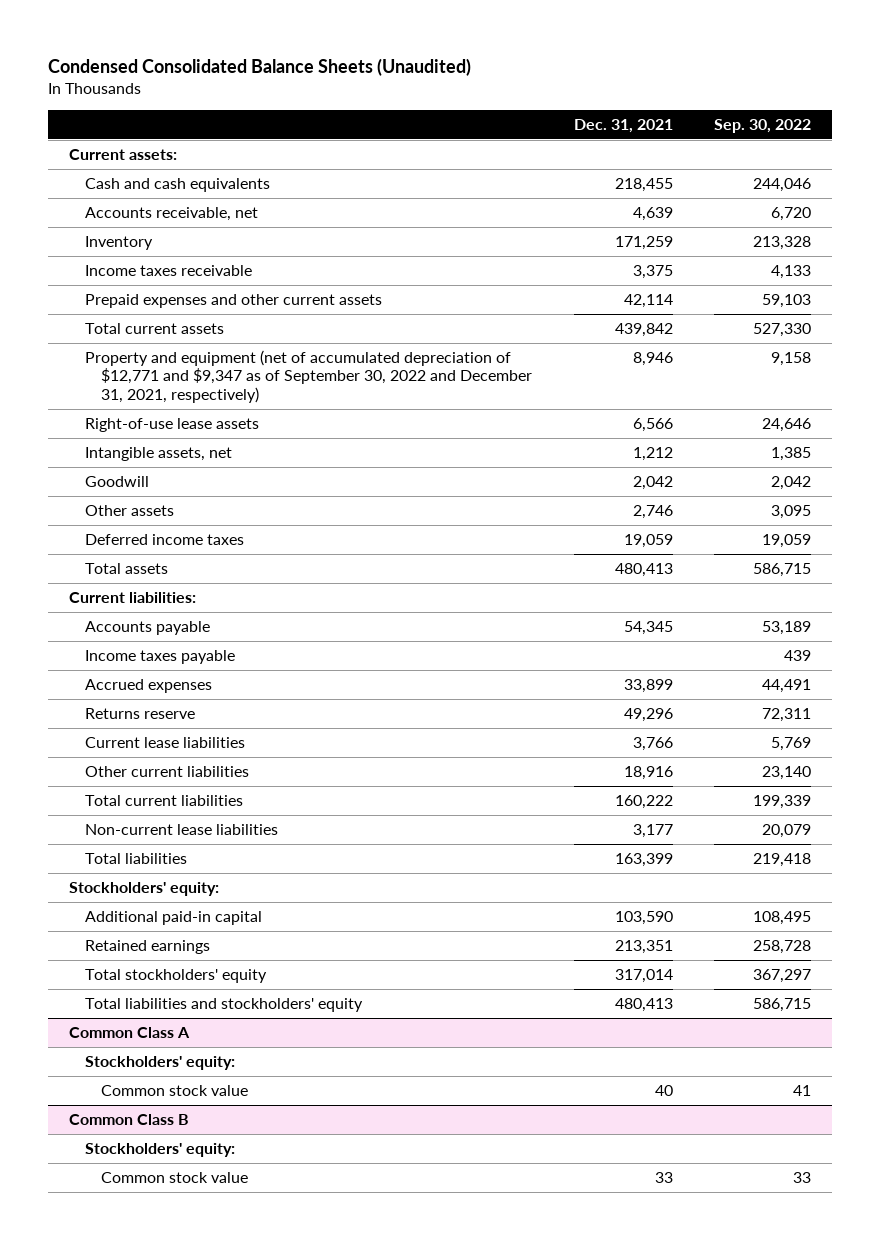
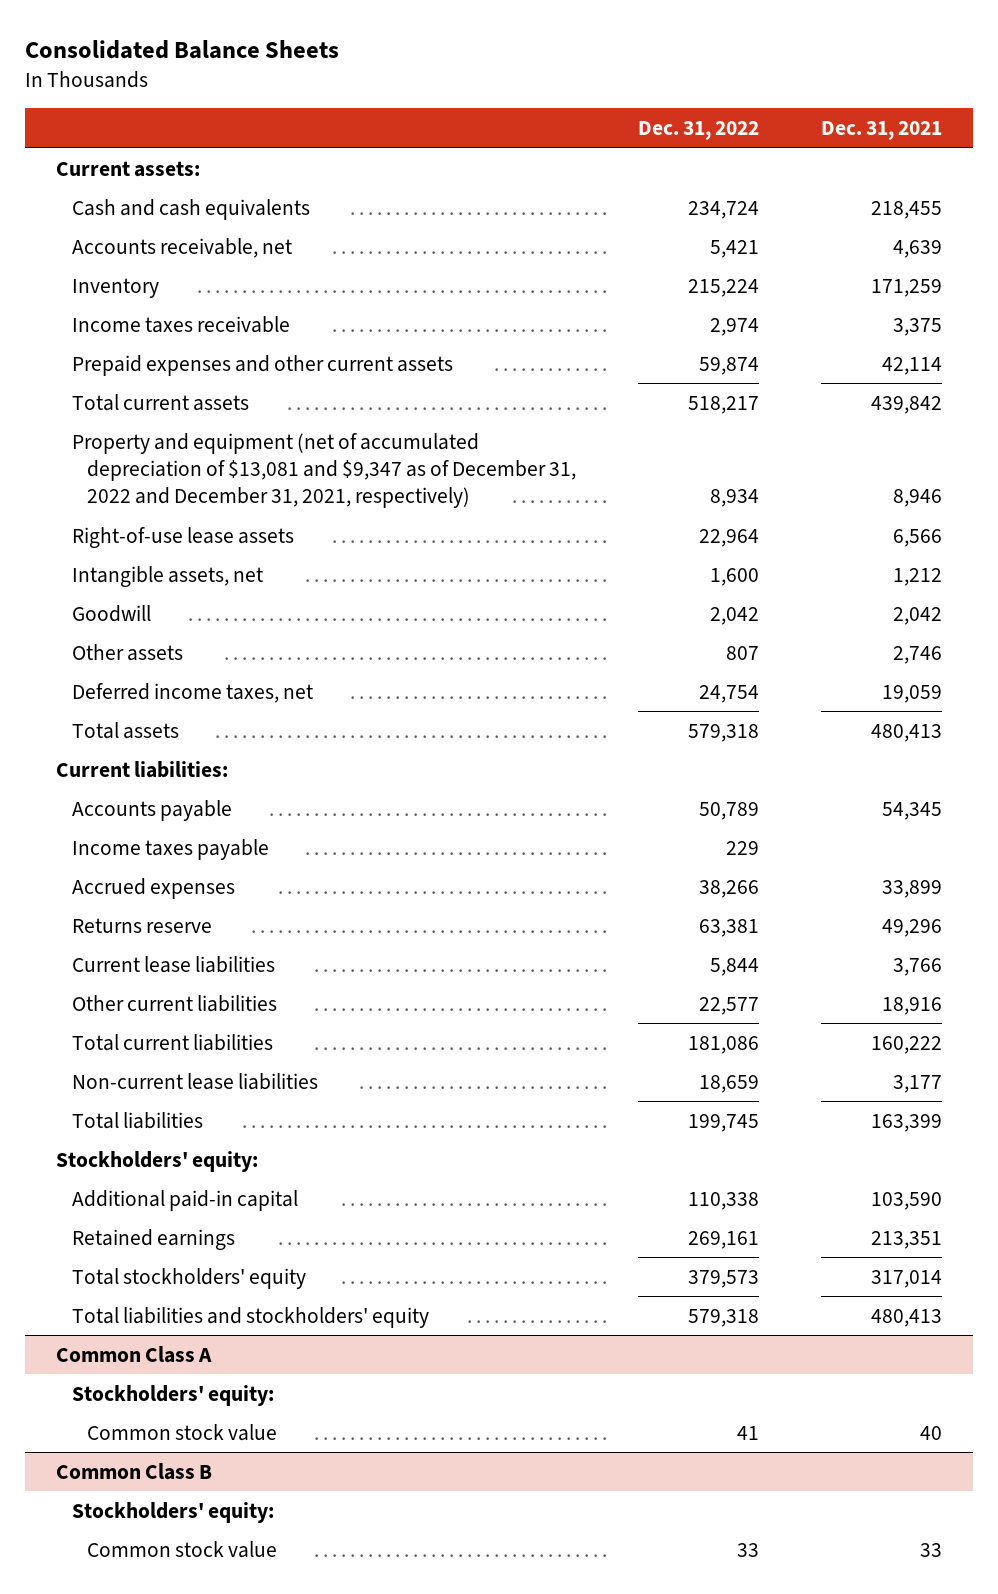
[48,57,472,76] Condensed Consolidated Balance Sheets (Unaudited) -> [25,40,340,60] Consolidated Balance Sheets
[714,119,812,134] Sep. 30, 2022 -> none
none -> [637,120,759,140] Dec. 31, 2022
[85,350,533,403] Property and equipment (net of accumulated depreciation of $12,771 and $9,347 as of September 30, 2022 and December 31, 2021, respectively) -> [71,432,576,509] Property and equipment (net of accumulated depreciation of $13,081 and $9,347 as of December 31, 2022 and December 31, 2021, respectively)
[85,534,245,546] Deferred income taxes -> [71,682,313,703] Deferred income taxes, net

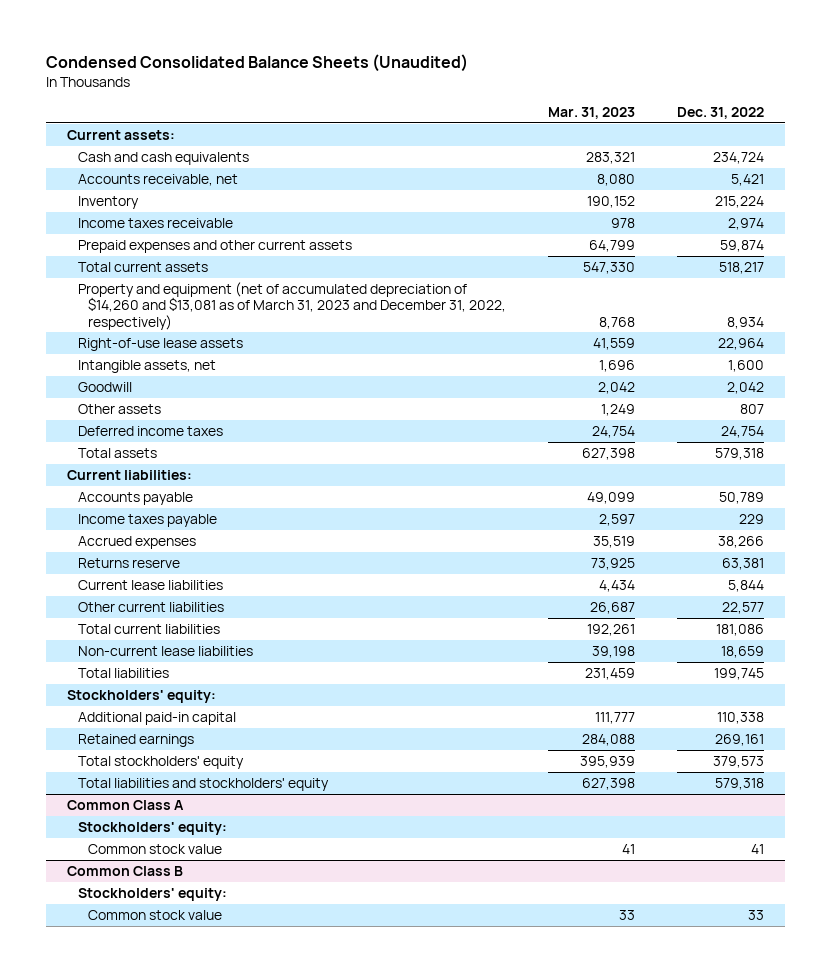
[25,40,340,60] Consolidated Balance Sheets -> [46,54,469,73] Condensed Consolidated Balance Sheets (Unaudited)
[820,120,942,140] Dec. 31, 2021 -> none
none -> [547,106,635,119] Mar. 31, 2023
[71,432,576,509] Property and equipment (net of accumulated depreciation of $13,081 and $9,347 as of December 31, 2022 and December 31, 2021, respectively) -> [77,281,507,330] Property and equipment (net of accumulated depreciation of $14,260 and $13,081 as of March 31, 2023 and December 31, 2022, respectively)
[71,682,313,703] Deferred income taxes, net -> [77,425,223,436] Deferred income taxes

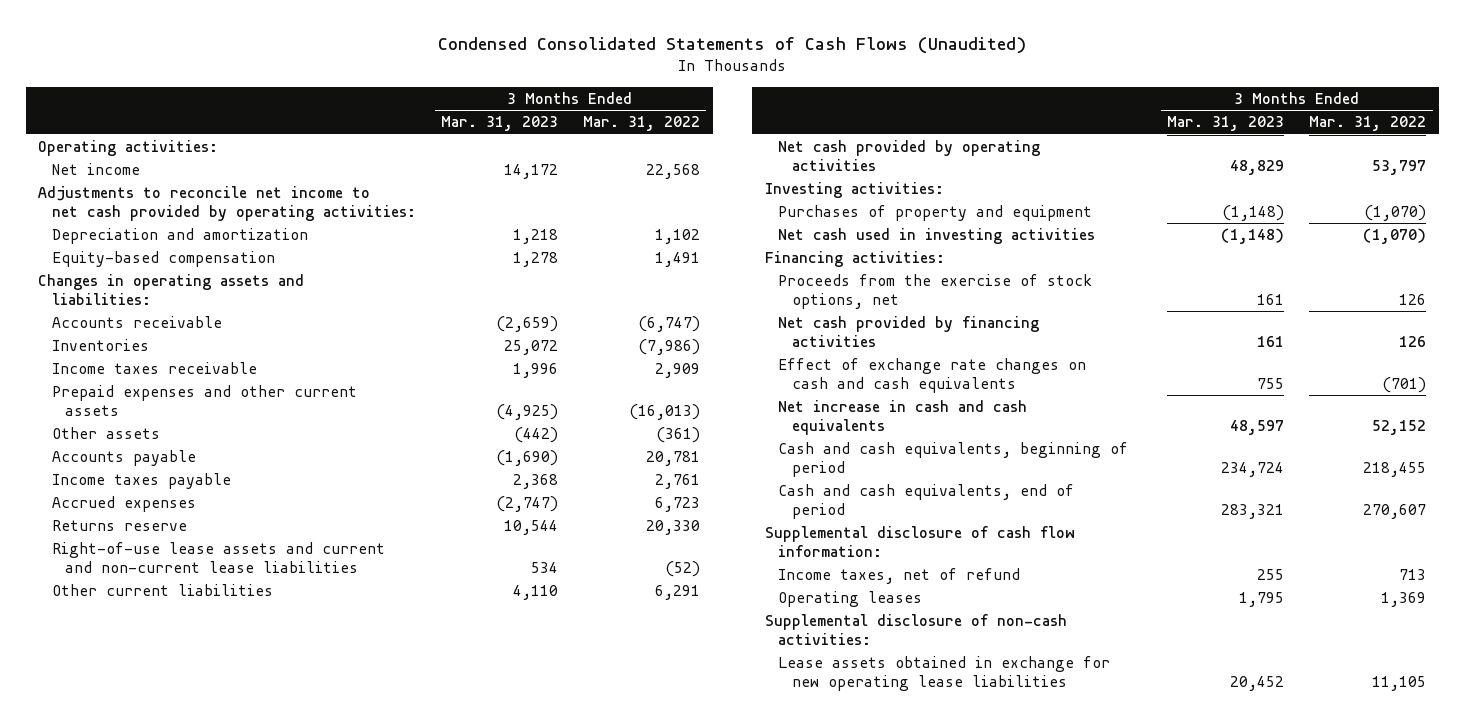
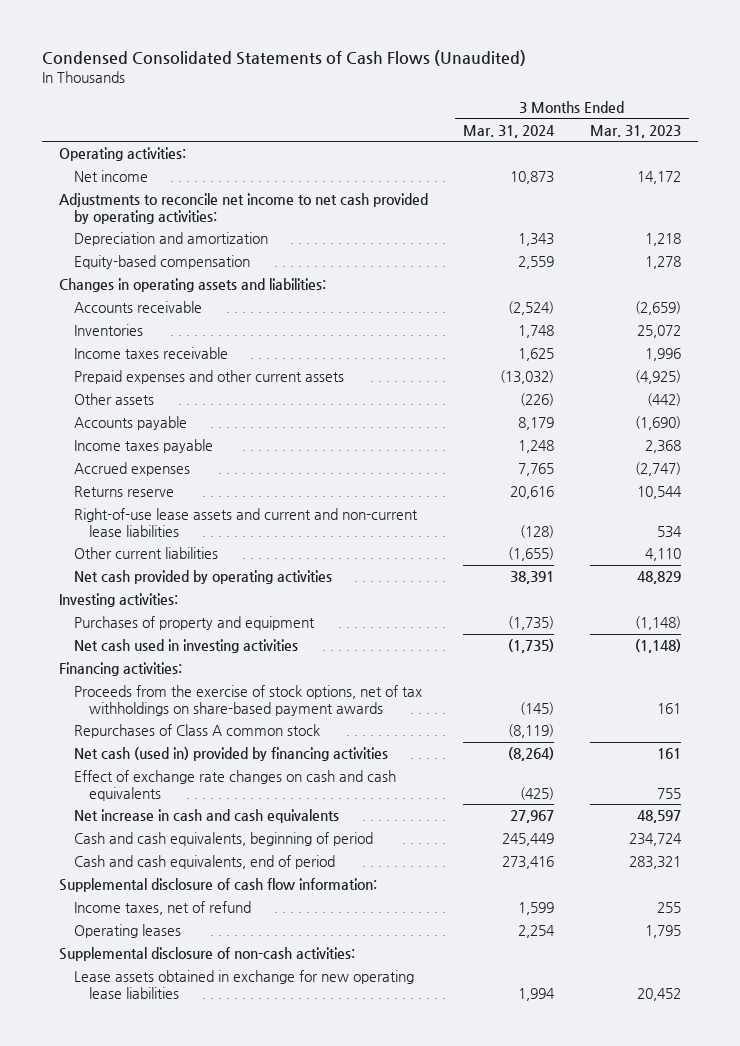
[583,116,701,132] Mar. 31, 2022 -> none
none -> [463,124,556,138] Mar. 31, 2024
[778,274,1093,309] Proceeds from the exercise of stock options, net -> [74,685,423,717] Proceeds from the exercise of stock options, net of tax withholdings on share-based payment awards
none -> [74,724,321,739] Repurchases of Class A common stock
[778,316,1040,347] Net cash provided by financing activities -> [74,747,389,762] Net cash (used in) provided by financing activities

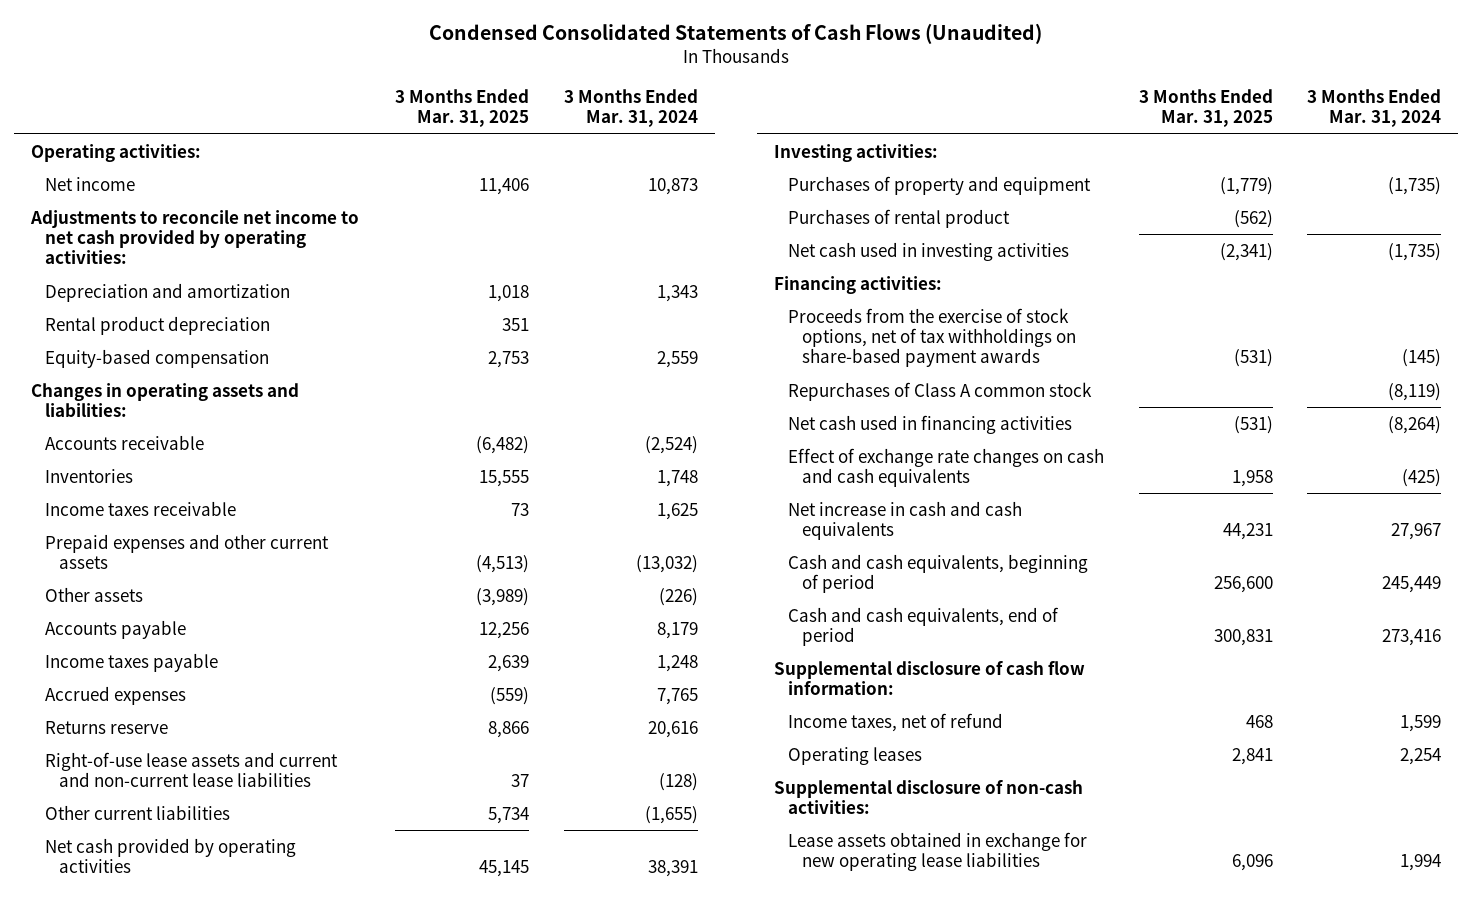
[589,124,681,138] Mar. 31, 2023 -> none
none -> [395,89,530,128] 3 Months Ended Mar. 31, 2025
none -> [45,315,271,335] Rental product depreciation
none -> [788,208,1011,228] Purchases of rental product
[74,747,389,762] Net cash (used in) provided by financing activities -> [788,414,1073,434] Net cash used in financing activities

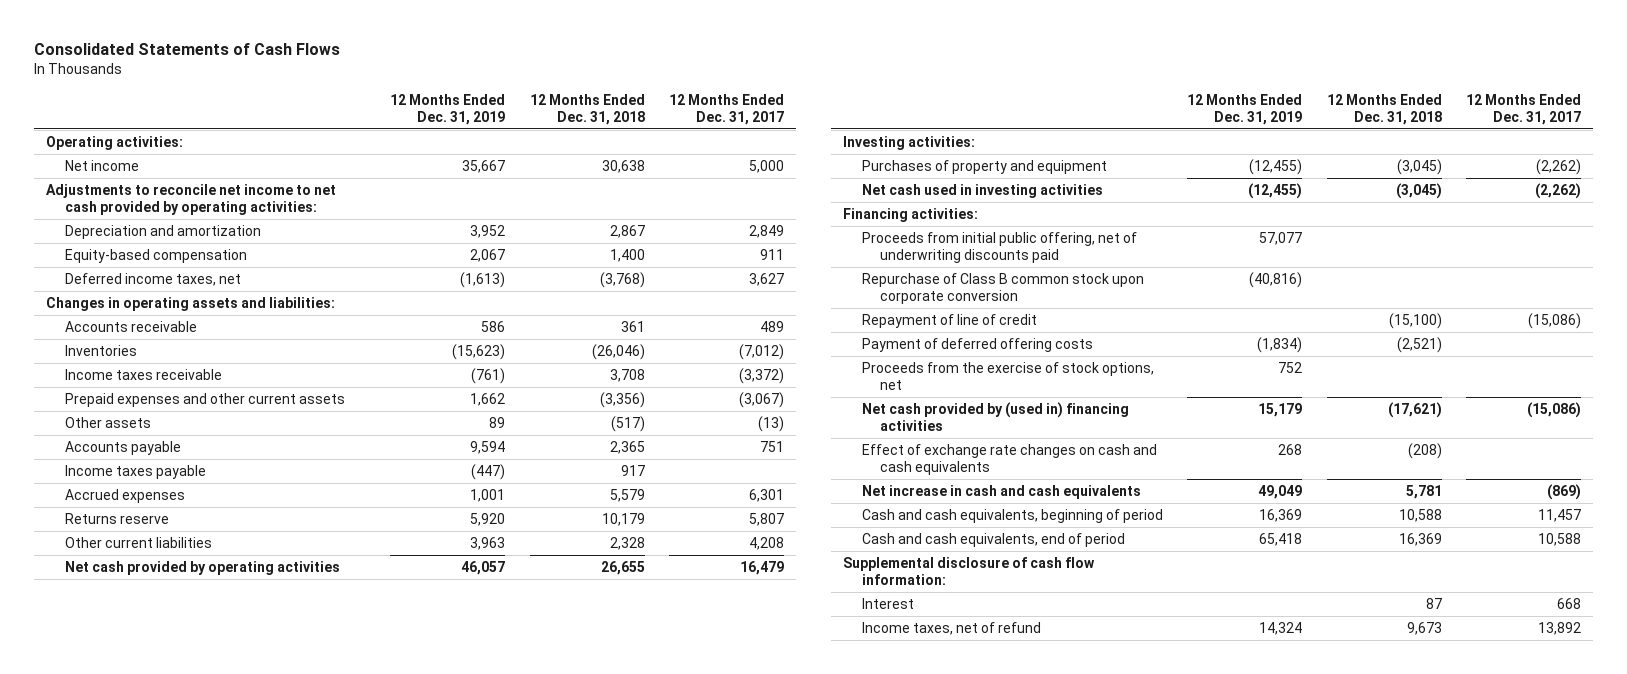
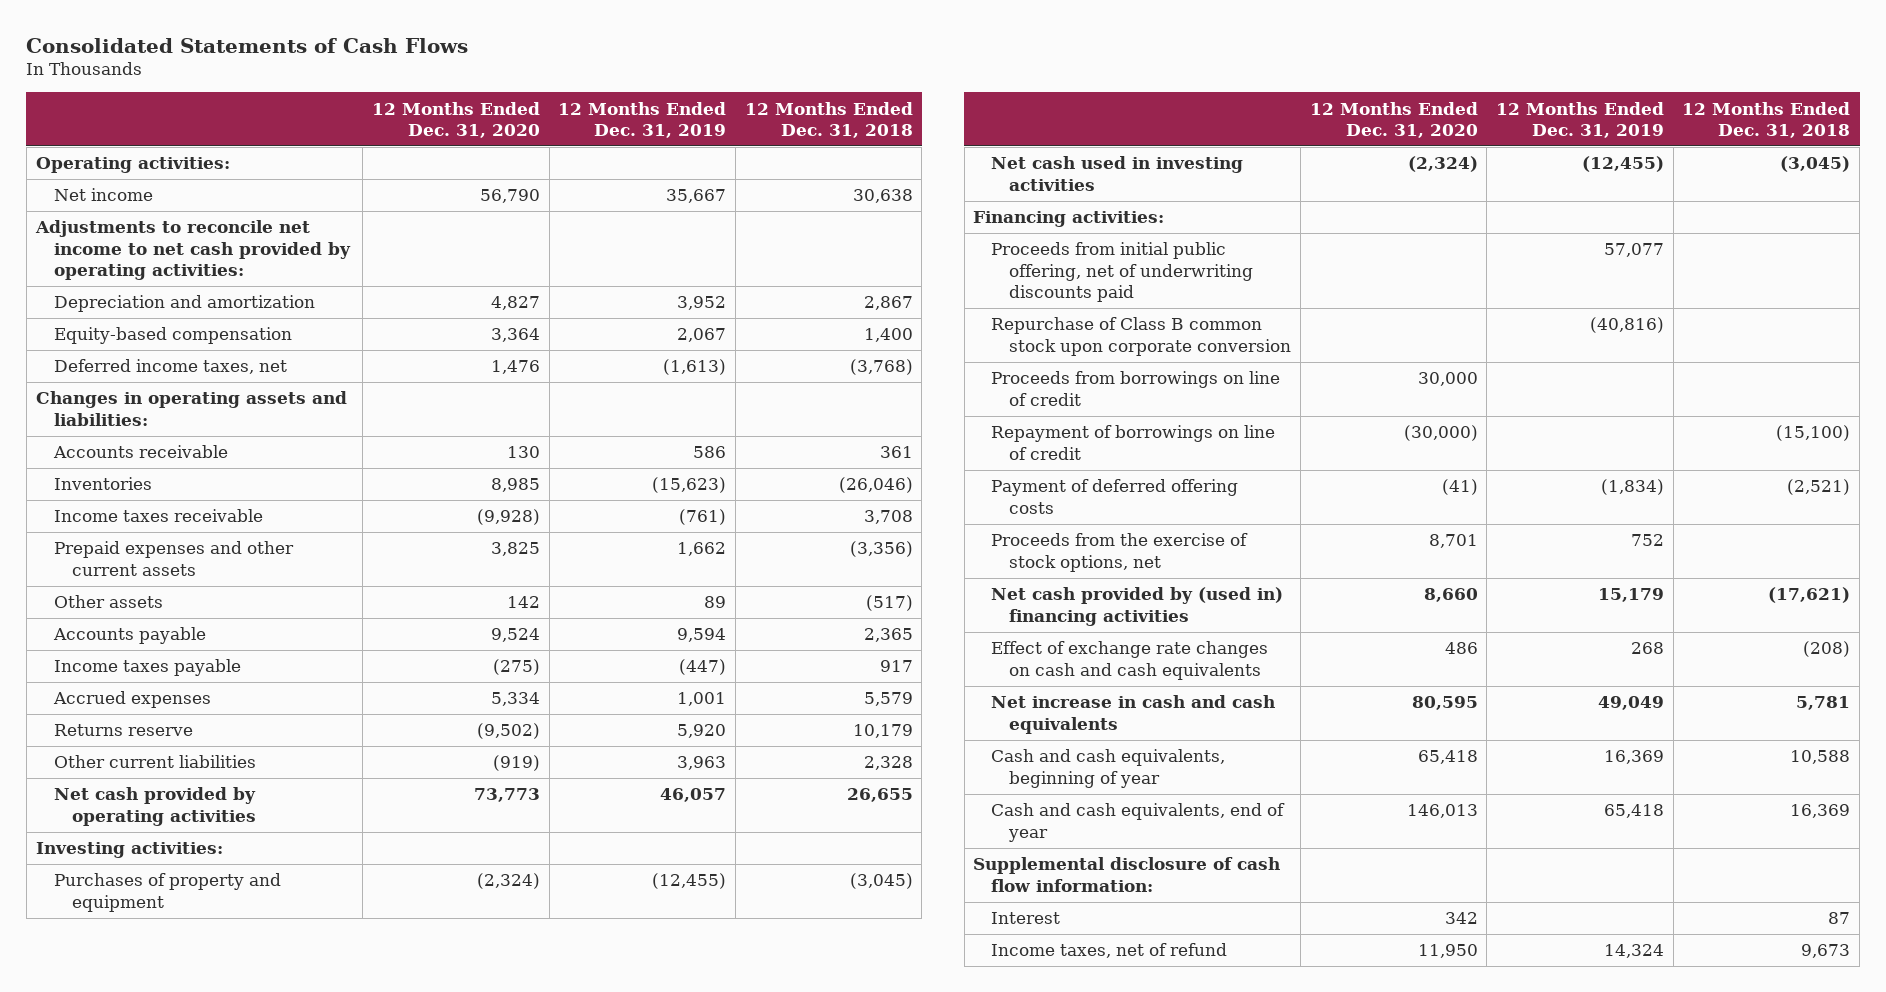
[668,93,784,125] 12 Months Ended Dec. 31, 2017 -> none
none -> [371,101,540,138] 12 Months Ended Dec. 31, 2020
none -> [991,371,1281,406] Proceeds from borrowings on line of credit
[861,313,1037,328] Repayment of line of credit -> [991,425,1276,460] Repayment of borrowings on line of credit
[861,508,1163,523] Cash and cash equivalents, beginning of period -> [991,749,1226,788] Cash and cash equivalents, beginning of year
[861,532,1125,547] Cash and cash equivalents, end of period -> [991,803,1286,842] Cash and cash equivalents, end of year

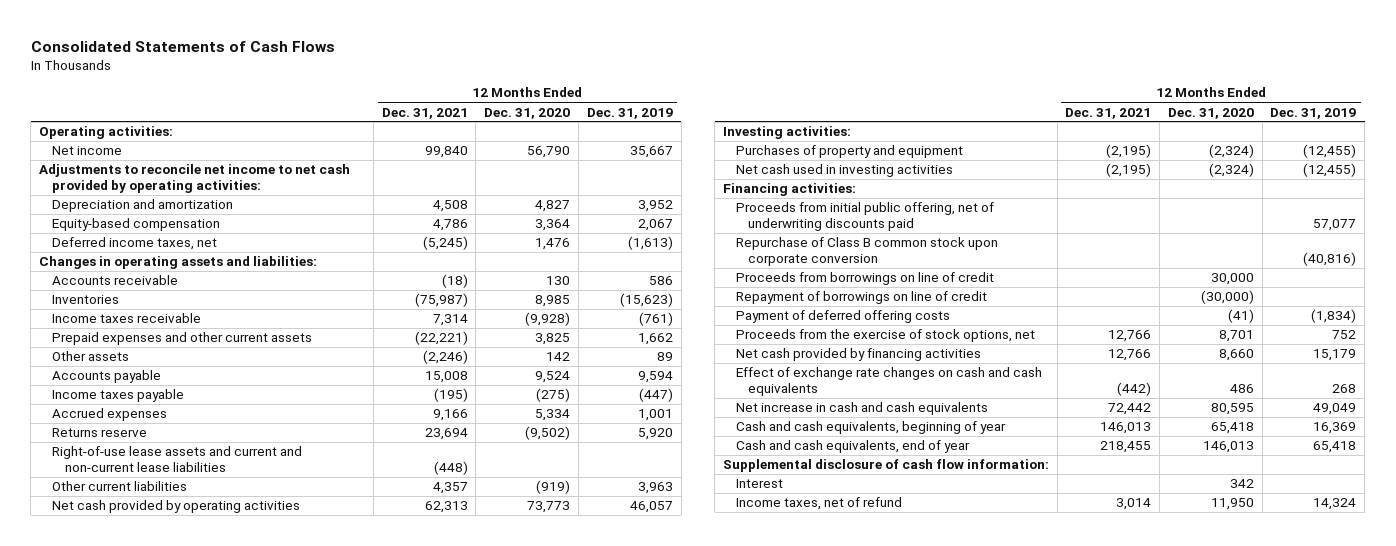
[744,101,913,138] 12 Months Ended Dec. 31, 2018 -> none
none -> [381,107,468,119] Dec. 31, 2021
none -> [51,446,302,472] Right-of-use lease assets and current and non-current lease liabilities
[991,587,1284,626] Net cash provided by (used in) financing activities -> [735,348,981,362] Net cash provided by financing activities

